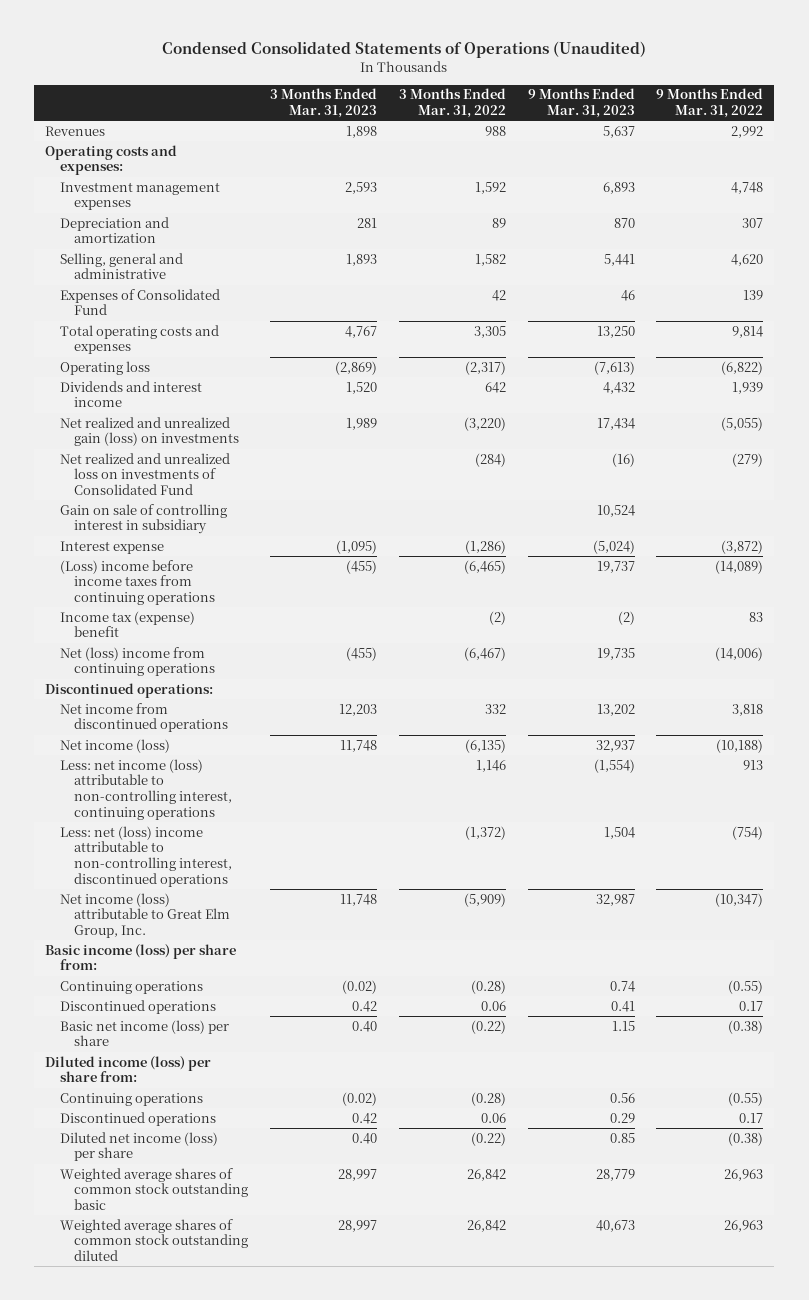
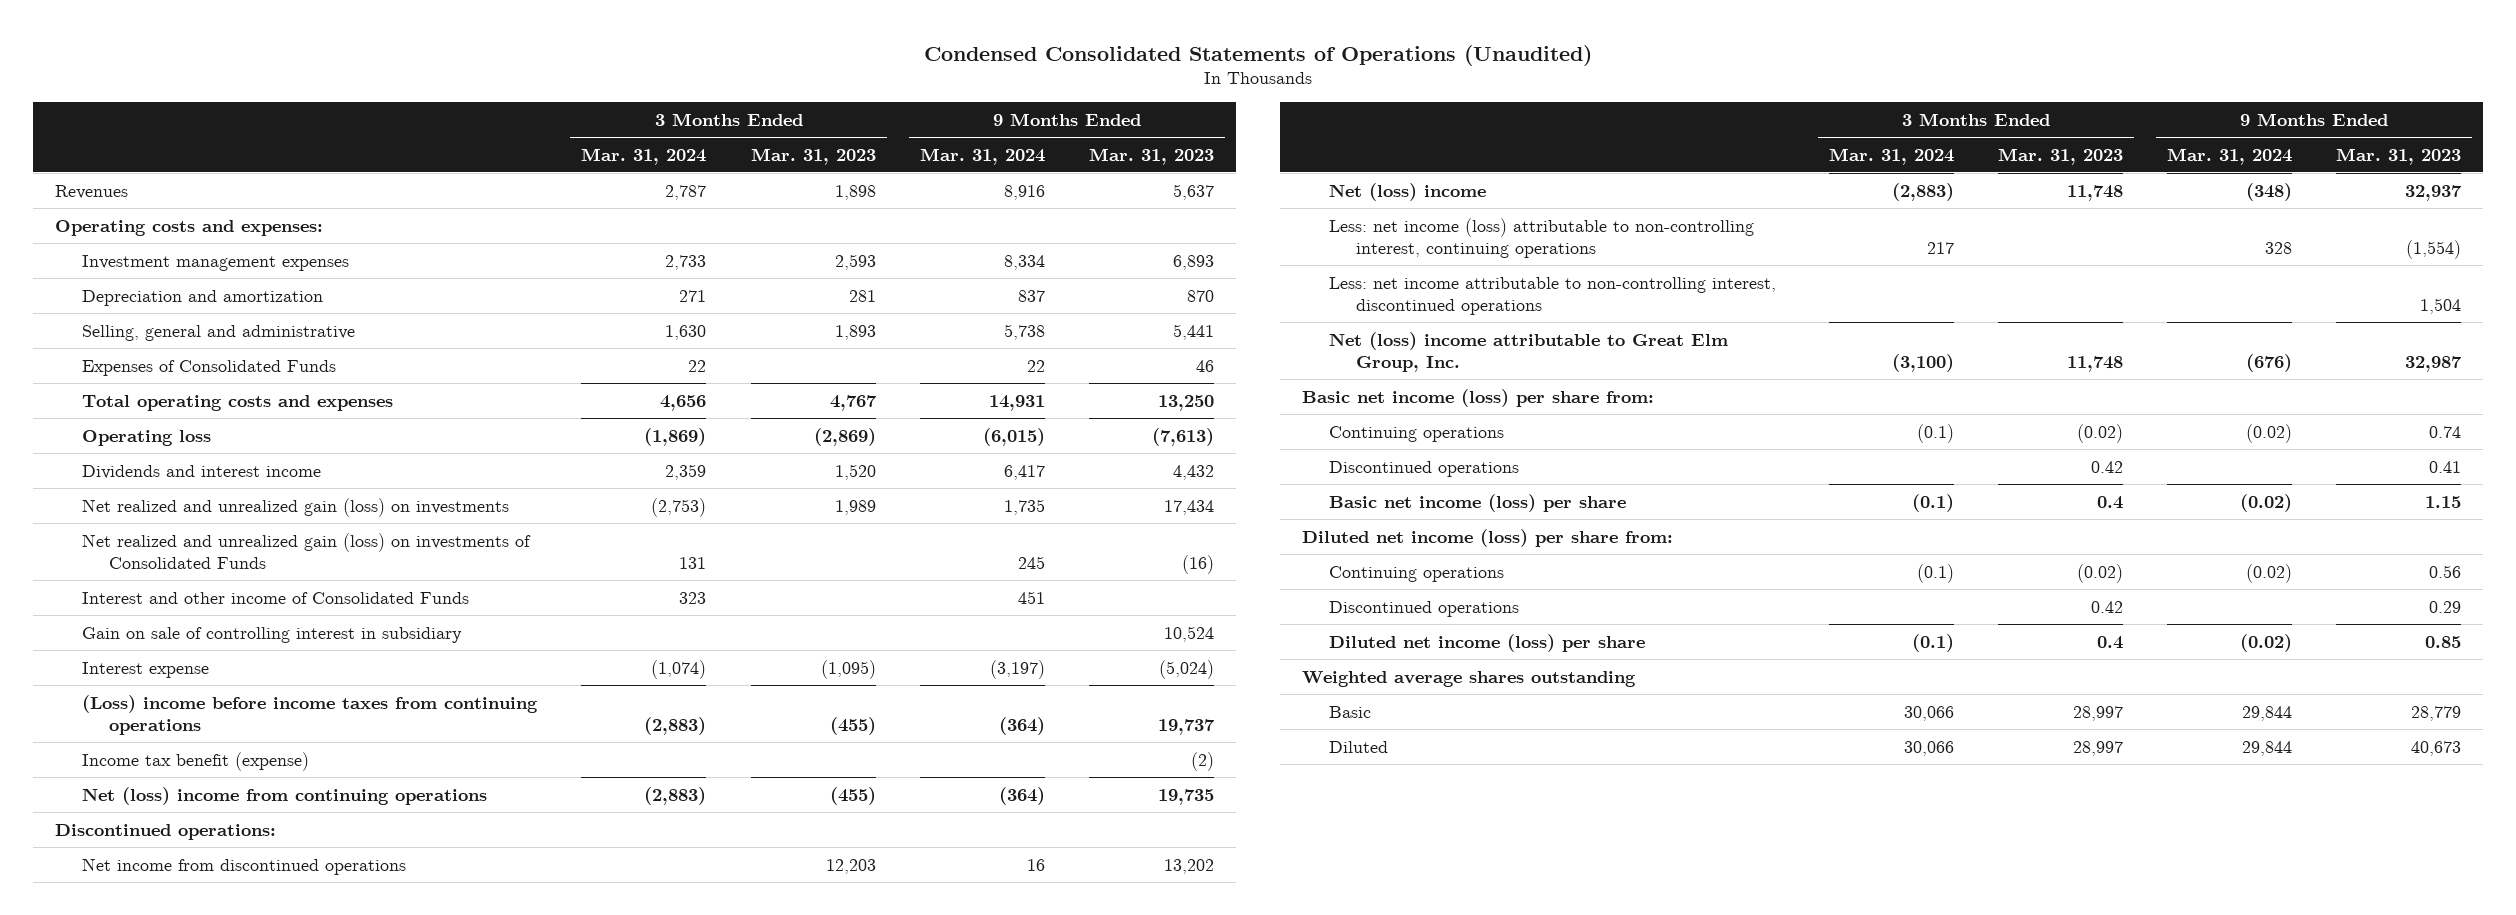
[398,88,506,119] 3 Months Ended Mar. 31, 2022 -> none
[656,88,764,119] 9 Months Ended Mar. 31, 2022 -> none
none -> [581,147,707,165] Mar. 31, 2024
none -> [919,147,1045,165] Mar. 31, 2024
[59,288,220,316] Expenses of Consolidated Fund -> [82,359,337,376] Expenses of Consolidated Funds
[59,452,230,496] Net realized and unrealized loss on investments of Consolidated Fund -> [82,532,532,569] Net realized and unrealized gain (loss) on investments of Consolidated Funds
none -> [82,591,470,604] Interest and other income of Consolidated Funds
[59,610,195,638] Income tax (expense) benefit -> [82,751,310,771] Income tax benefit (expense)
[59,738,170,753] Net income (loss) -> [1329,182,1487,201] Net (loss) income
[59,825,233,887] Less: net (loss) income attributable to non-controlling interest, discontinued operations -> [1329,276,1777,315] Less: net income attributable to non-controlling interest, discontinued operations
[59,892,231,939] Net income (loss) attributable to Great Elm Group, Inc. -> [1329,331,1729,372] Net (loss) income attributable to Great Elm Group, Inc.
[45,943,237,971] Basic income (loss) per share from: -> [1302,388,1655,407] Basic net income (loss) per share from:
[352,1020,378,1032] 0.40 -> [2096,495,2123,509] 0.4
[45,1055,212,1083] Diluted income (loss) per share from: -> [1302,528,1674,547] Diluted net income (loss) per share from:
[352,1132,378,1144] 0.40 -> [2096,635,2123,649] 0.4
none -> [1302,670,1637,687] Weighted average shares outstanding
[59,1167,249,1211] Weighted average shares of common stock outstanding basic -> [1329,705,1372,718] Basic
[59,1218,249,1262] Weighted average shares of common stock outstanding diluted -> [1329,740,1389,753] Diluted

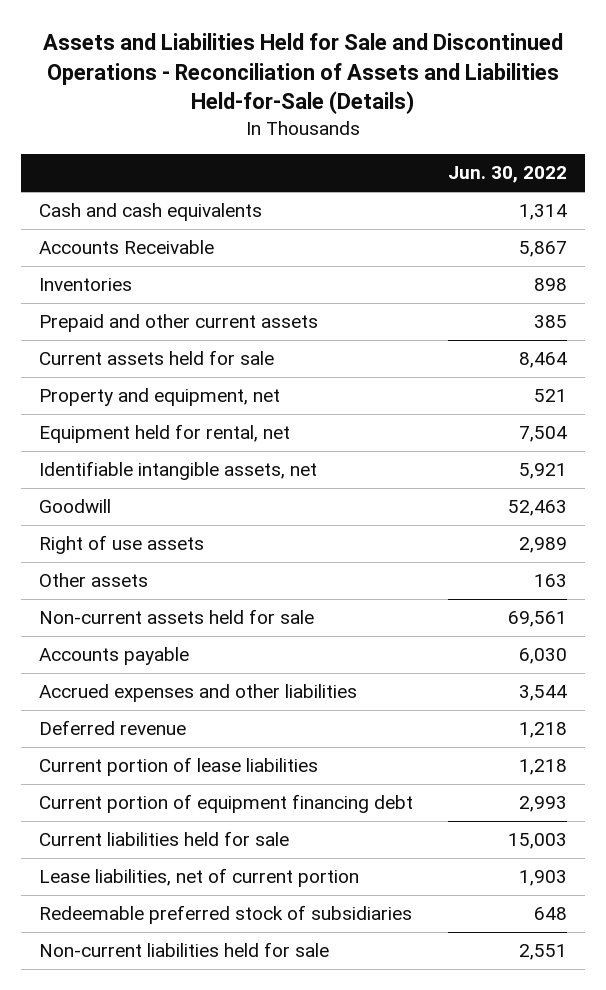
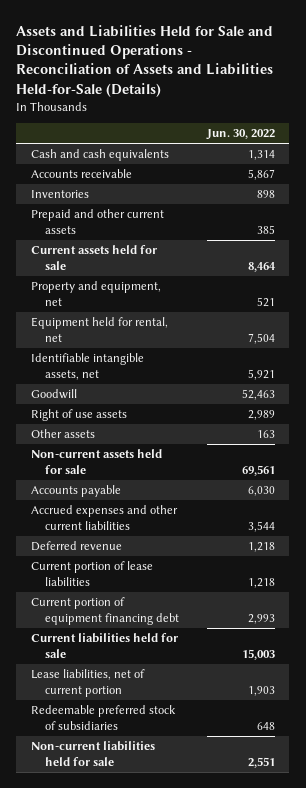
[38,240,214,255] Accounts Receivable -> [30,169,132,179] Accounts receivable
[38,684,357,703] Accrued expenses and other liabilities -> [30,505,178,531] Accrued expenses and other current liabilities

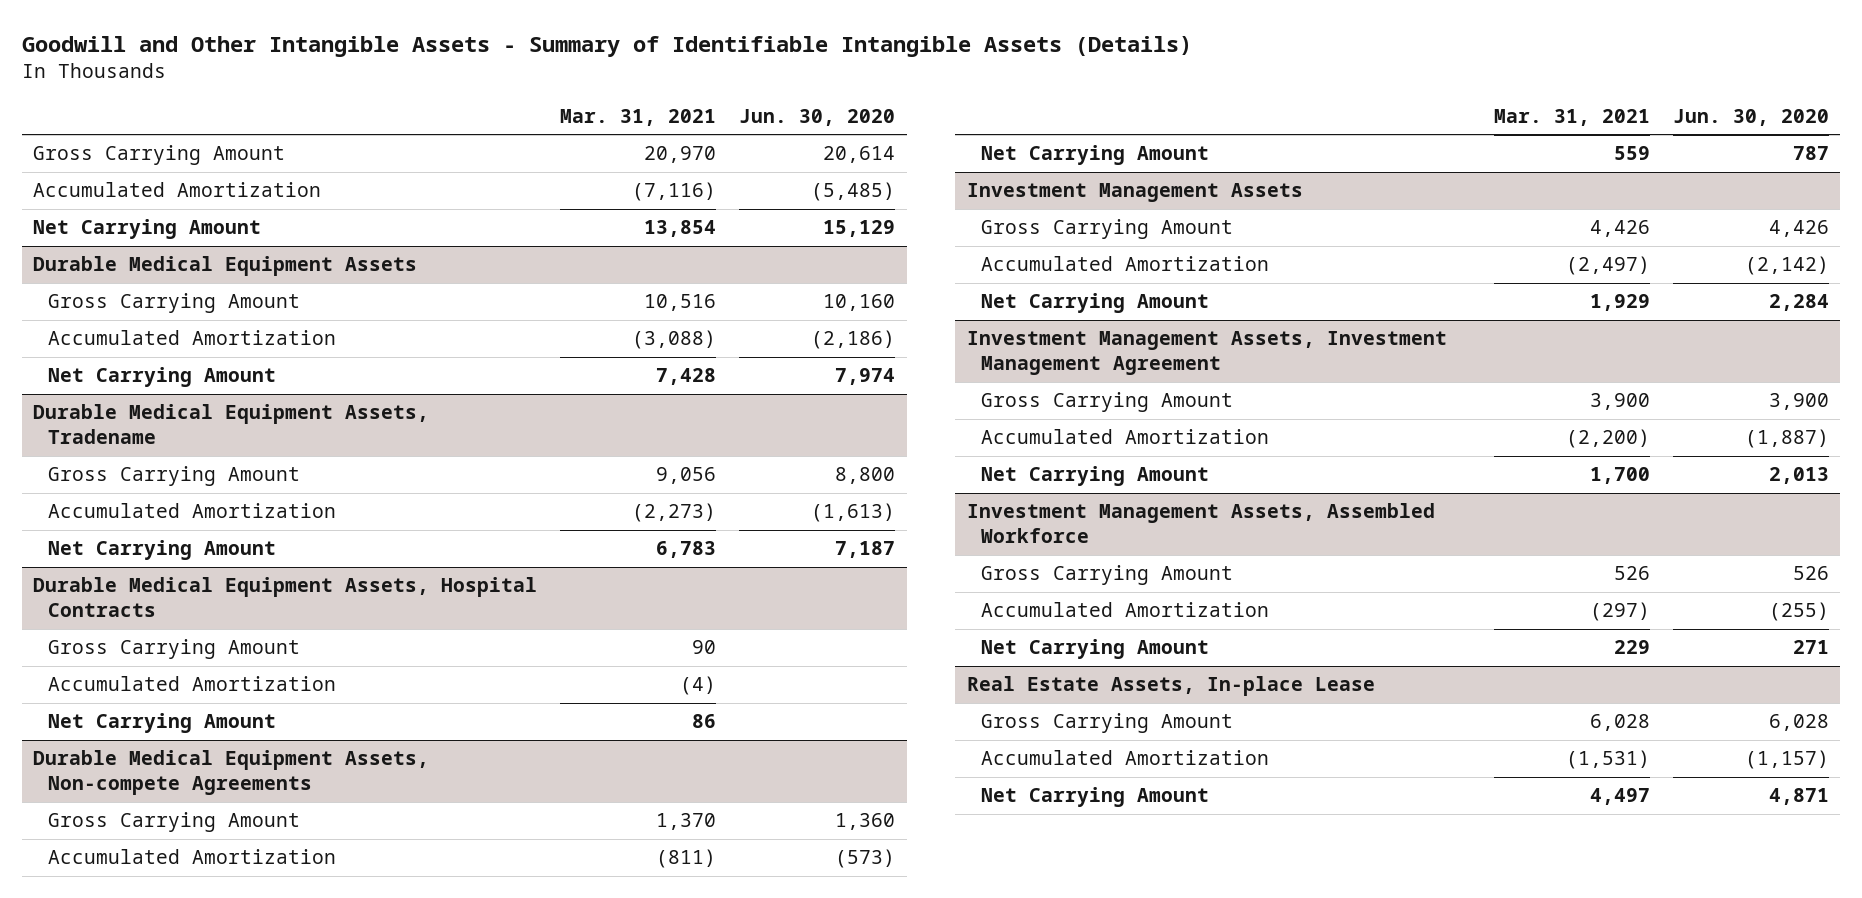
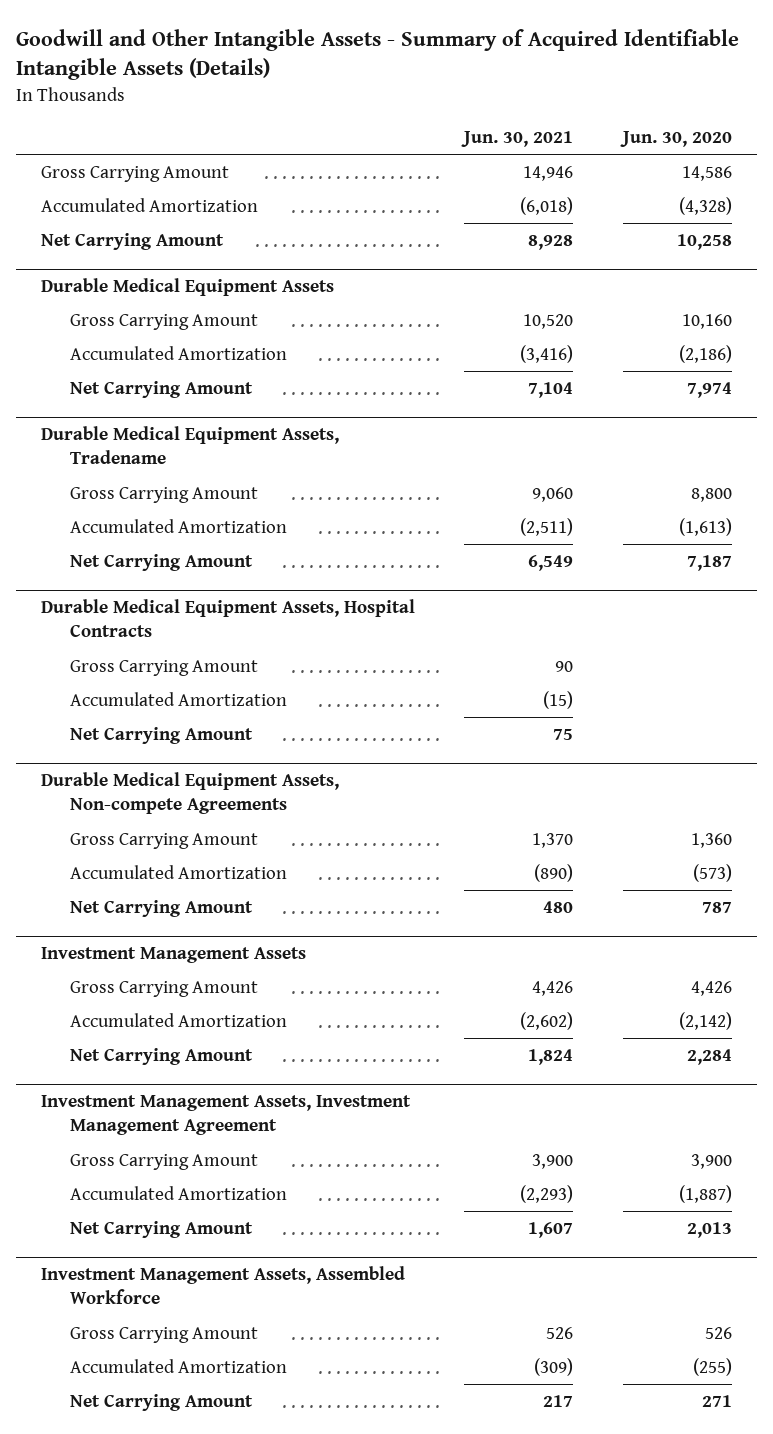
[21,35,1192,57] Goodwill and Other Intangible Assets - Summary of Identifiable Intangible Assets (Details) -> [16,28,740,81] Goodwill and Other Intangible Assets - Summary of Acquired Identifiable Intangible Assets (Details)
[560,108,717,126] Mar. 31, 2021 -> none
none -> [461,131,574,148] Jun. 30, 2021
[823,146,896,164] 20,614 -> [681,166,732,182] 14,586
[811,182,896,202] (5,485) -> [678,197,732,216] (4,328)
[823,220,896,238] 15,129 -> [676,234,732,251] 10,258
[966,676,1375,697] Real Estate Assets, In-place Lease -> none
[981,713,1234,734] Gross Carrying Amount -> none
[981,750,1270,766] Accumulated Amortization -> none
[981,787,1210,808] Net Carrying Amount -> none

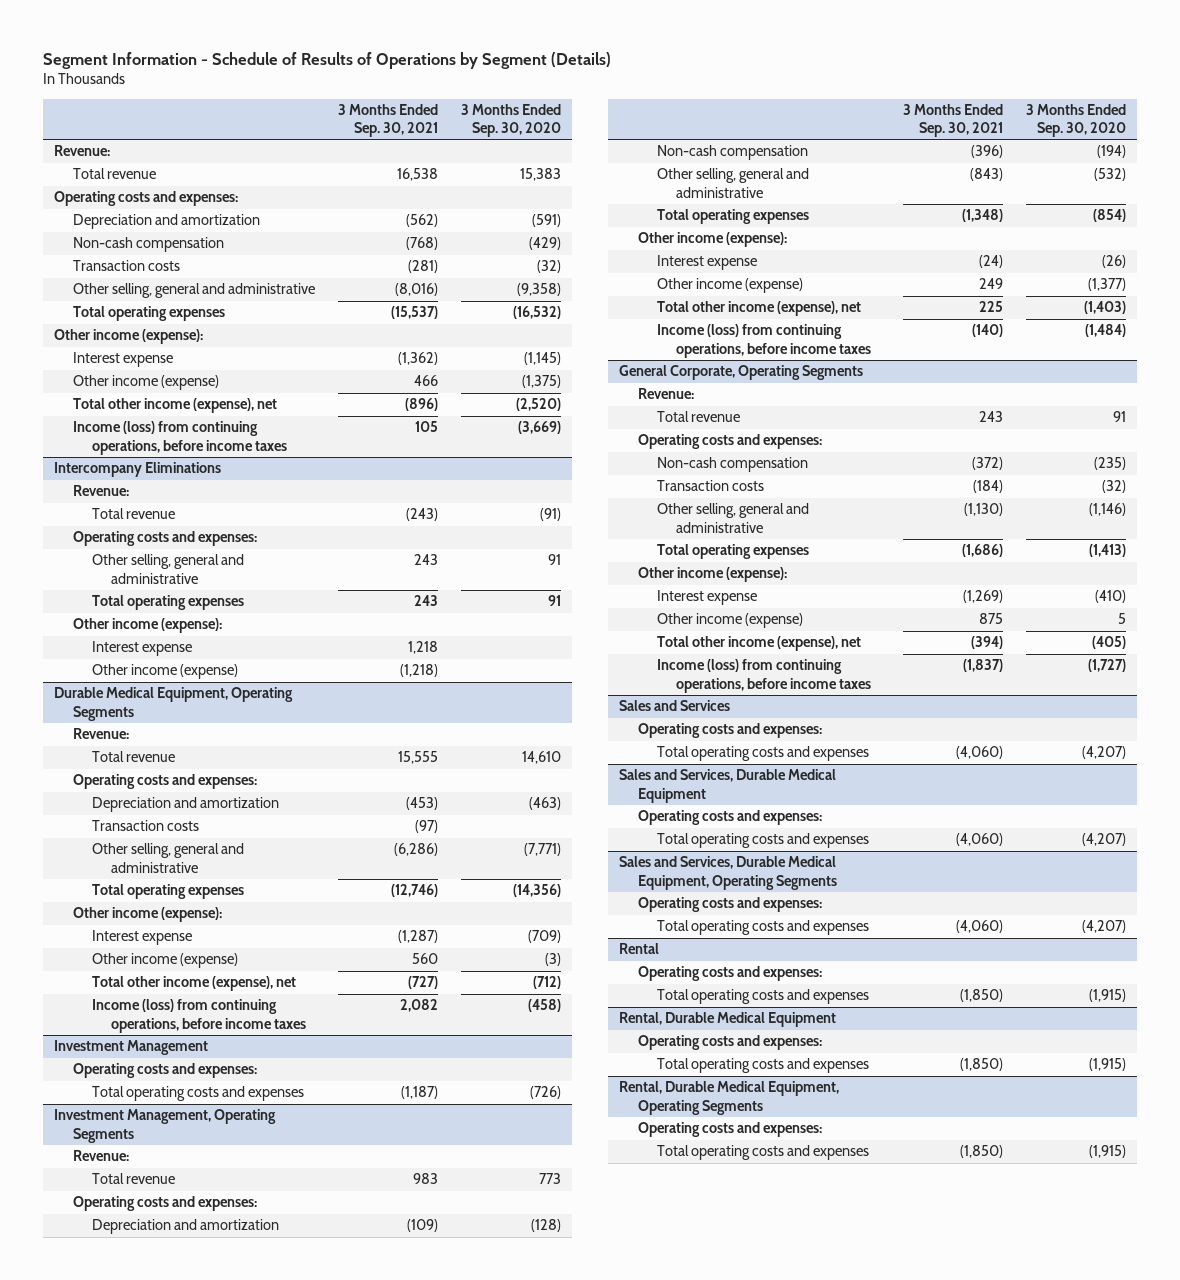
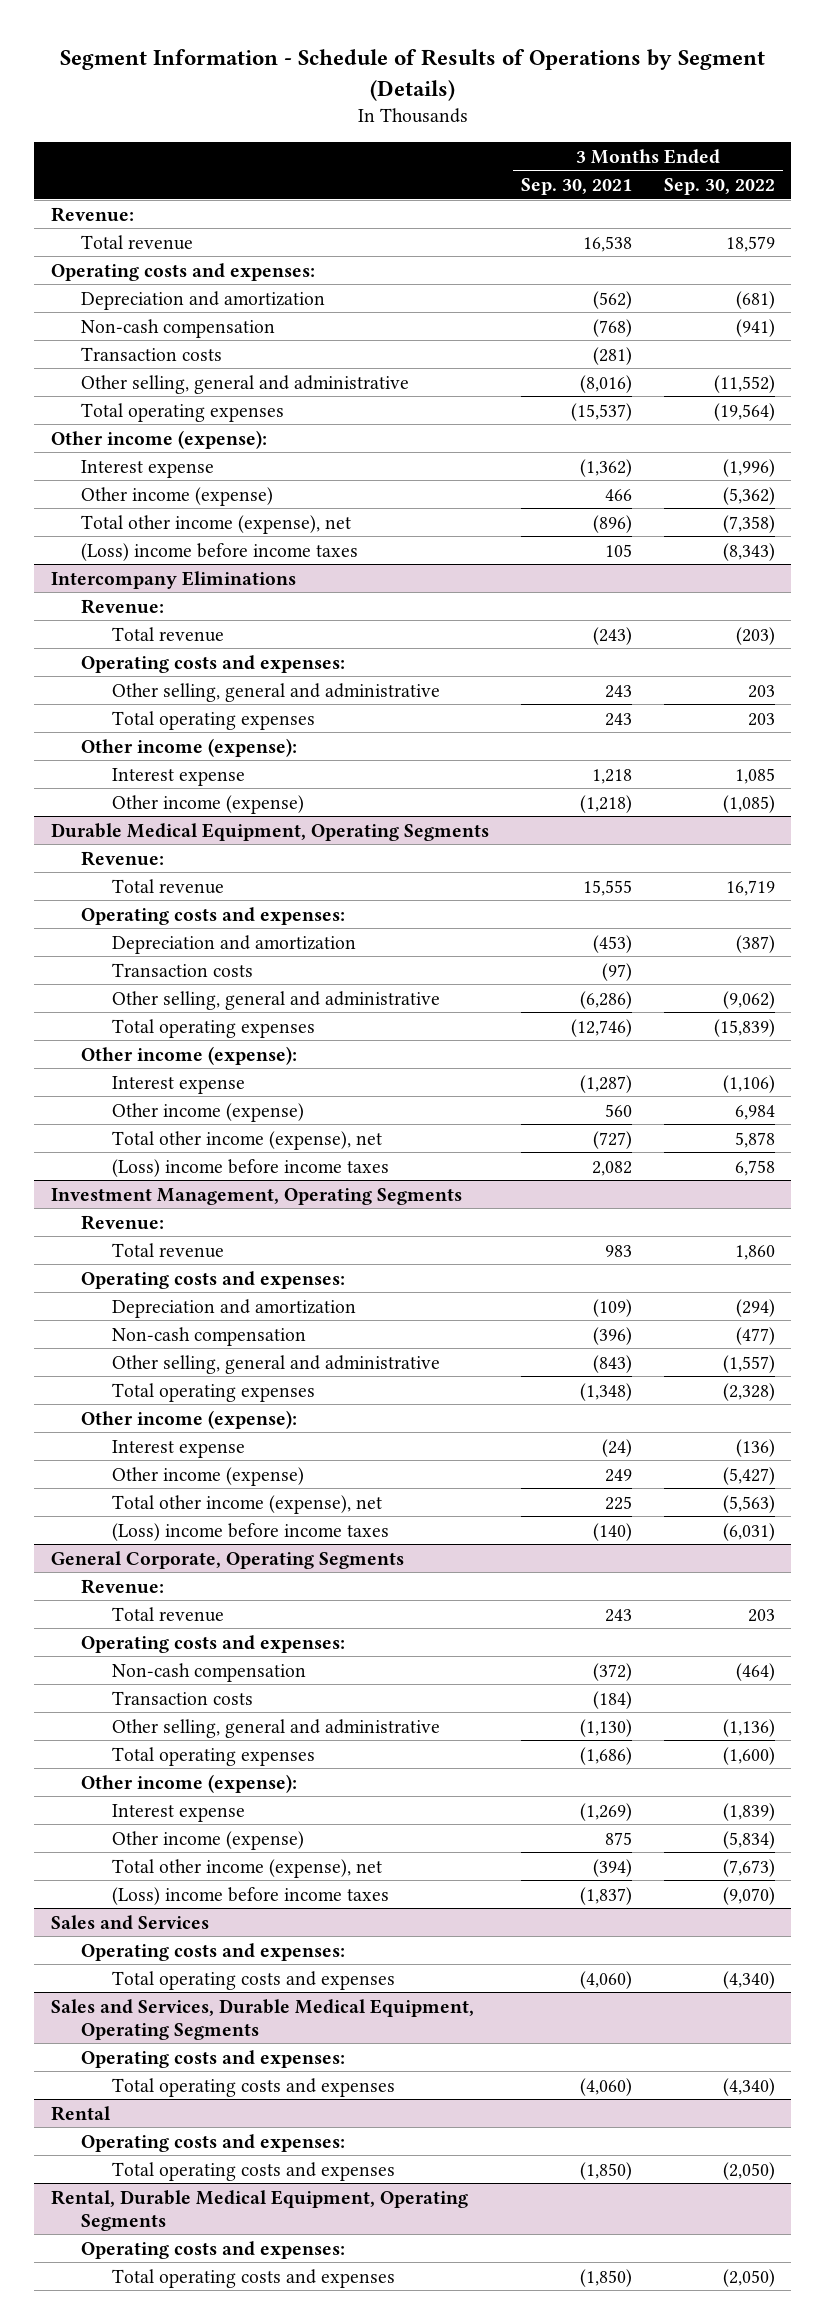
[460,103,561,138] 3 Months Ended Sep. 30, 2020 -> none
none -> [664,177,776,195] Sep. 30, 2022
[73,421,288,455] Income (loss) from continuing operations, before income taxes -> [81,542,359,561] (Loss) income before income taxes
[54,1040,209,1056] Investment Management -> none
[73,1063,258,1079] Operating costs and expenses: -> none
[92,1086,305,1102] Total operating costs and expenses -> none
[92,999,307,1033] Income (loss) from continuing operations, before income taxes -> [111,1158,389,1177] (Loss) income before income taxes
[657,324,872,358] Income (loss) from continuing operations, before income taxes -> [111,1522,389,1541] (Loss) income before income taxes
[657,659,872,693] Income (loss) from continuing operations, before income taxes -> [111,1886,389,1905] (Loss) income before income taxes
[619,769,837,803] Sales and Services, Durable Medical Equipment -> none
[638,810,823,826] Operating costs and expenses: -> none
[657,833,870,849] Total operating costs and expenses -> none
[619,1012,837,1028] Rental, Durable Medical Equipment -> none
[638,1035,823,1051] Operating costs and expenses: -> none
[657,1058,870,1074] Total operating costs and expenses -> none

